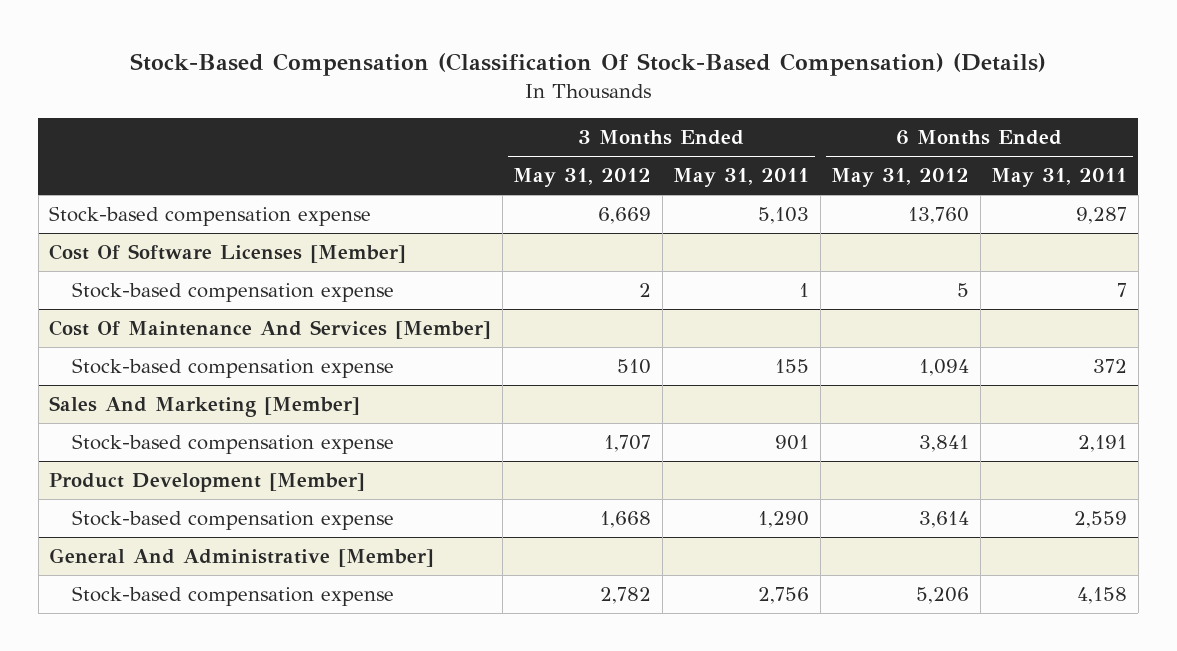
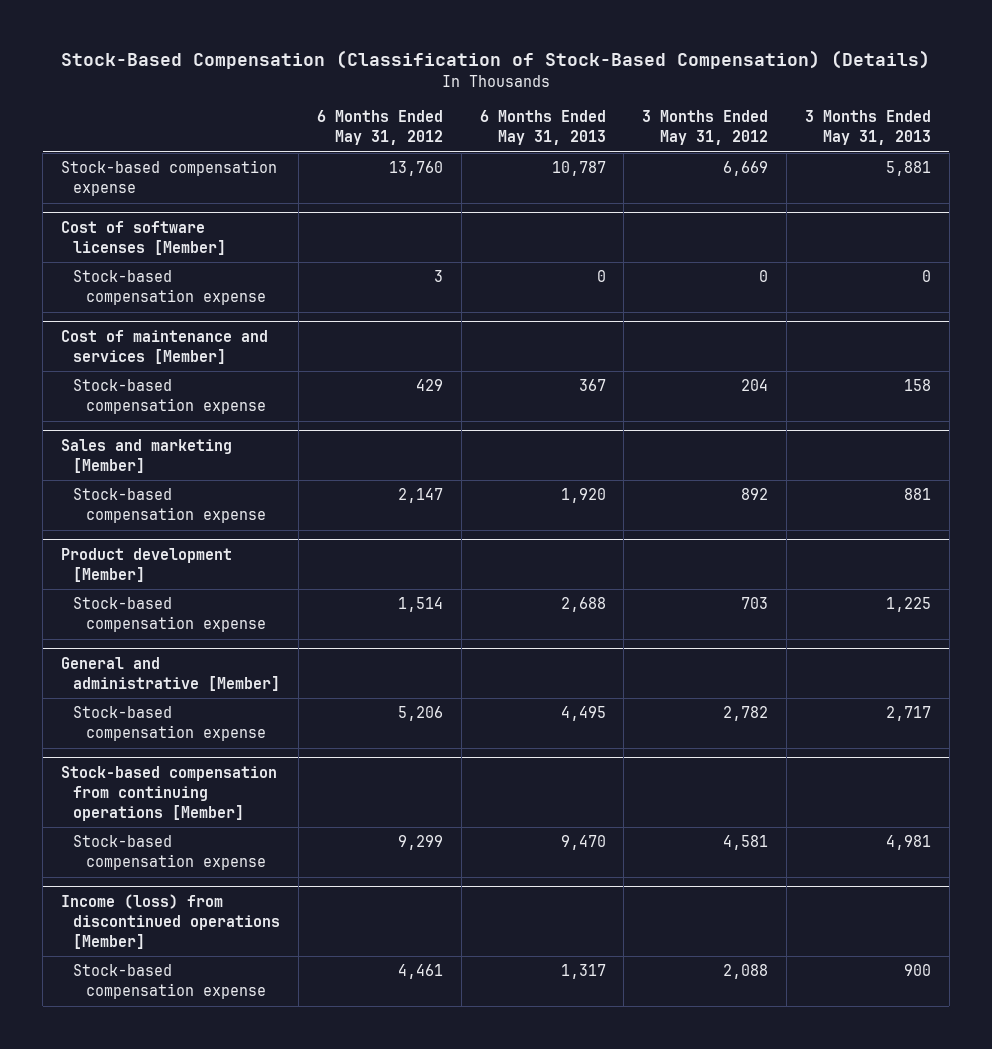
[130,53,1047,77] Stock-Based Compensation (Classification Of Stock-Based Compensation) (Details) -> [60,50,930,70] Stock-Based Compensation (Classification of Stock-Based Compensation) (Details)
[673,168,810,188] May 31, 2011 -> none
[991,168,1128,188] May 31, 2011 -> none
none -> [479,110,606,146] 6 Months Ended May 31, 2013
none -> [804,110,931,146] 3 Months Ended May 31, 2013
[49,244,407,264] Cost Of Software Licenses [Member] -> [60,221,227,256] Cost of software licenses [Member]
[639,283,652,298] 2 -> [759,270,769,283] 0
[957,283,970,298] 5 -> [433,270,443,283] 3
[49,320,492,340] Cost Of Maintenance And Services [Member] -> [60,330,268,365] Cost of maintenance and services [Member]
[617,359,652,375] 510 -> [741,379,769,392] 204
[919,359,970,377] 1,094 -> [415,379,443,392] 429
[49,396,361,418] Sales And Marketing [Member] -> [60,439,232,474] Sales and marketing [Member]
[604,435,652,453] 1,707 -> [741,488,769,501] 892
[919,435,970,453] 3,841 -> [397,488,443,504] 2,147
[49,473,366,493] Product Development [Member] -> [60,548,232,583] Product development [Member]
[600,511,652,529] 1,668 -> [741,597,769,610] 703
[919,511,970,529] 3,614 -> [397,597,443,613] 1,514
[49,548,435,568] General And Administrative [Member] -> [60,657,281,692] General and administrative [Member]
none -> [60,766,277,821] Stock-based compensation from continuing operations [Member]
none -> [73,835,266,871] Stock-based compensation expense
none -> [60,894,281,949] Income (loss) from discontinued operations [Member]
none -> [73,964,266,1000] Stock-based compensation expense

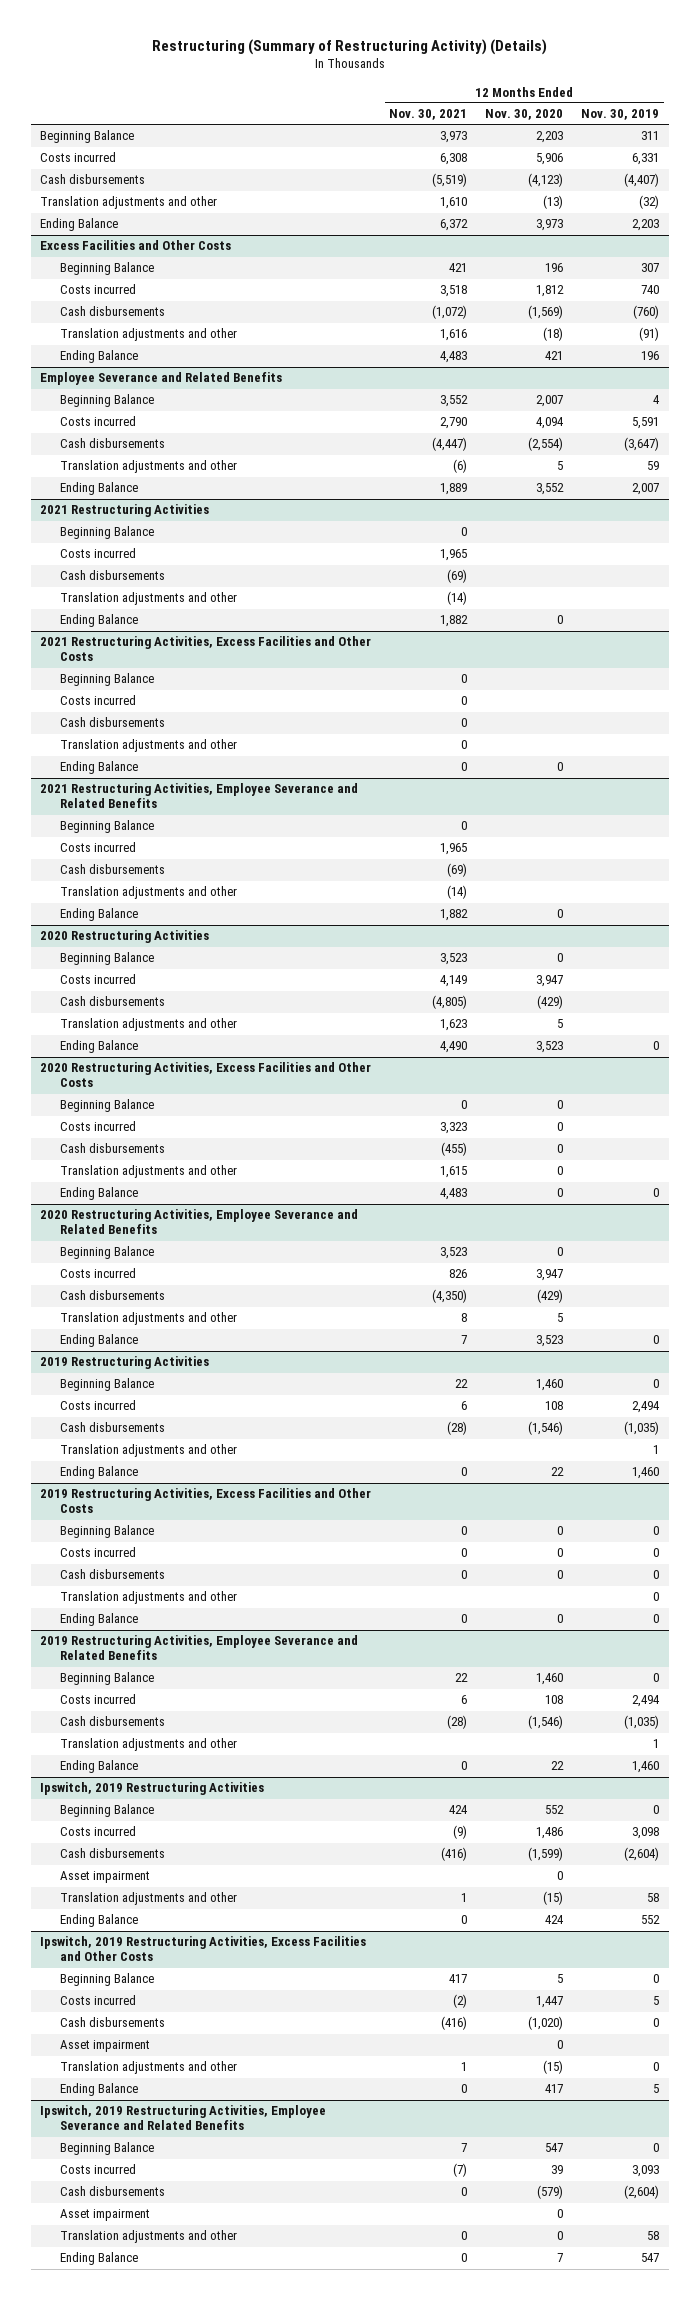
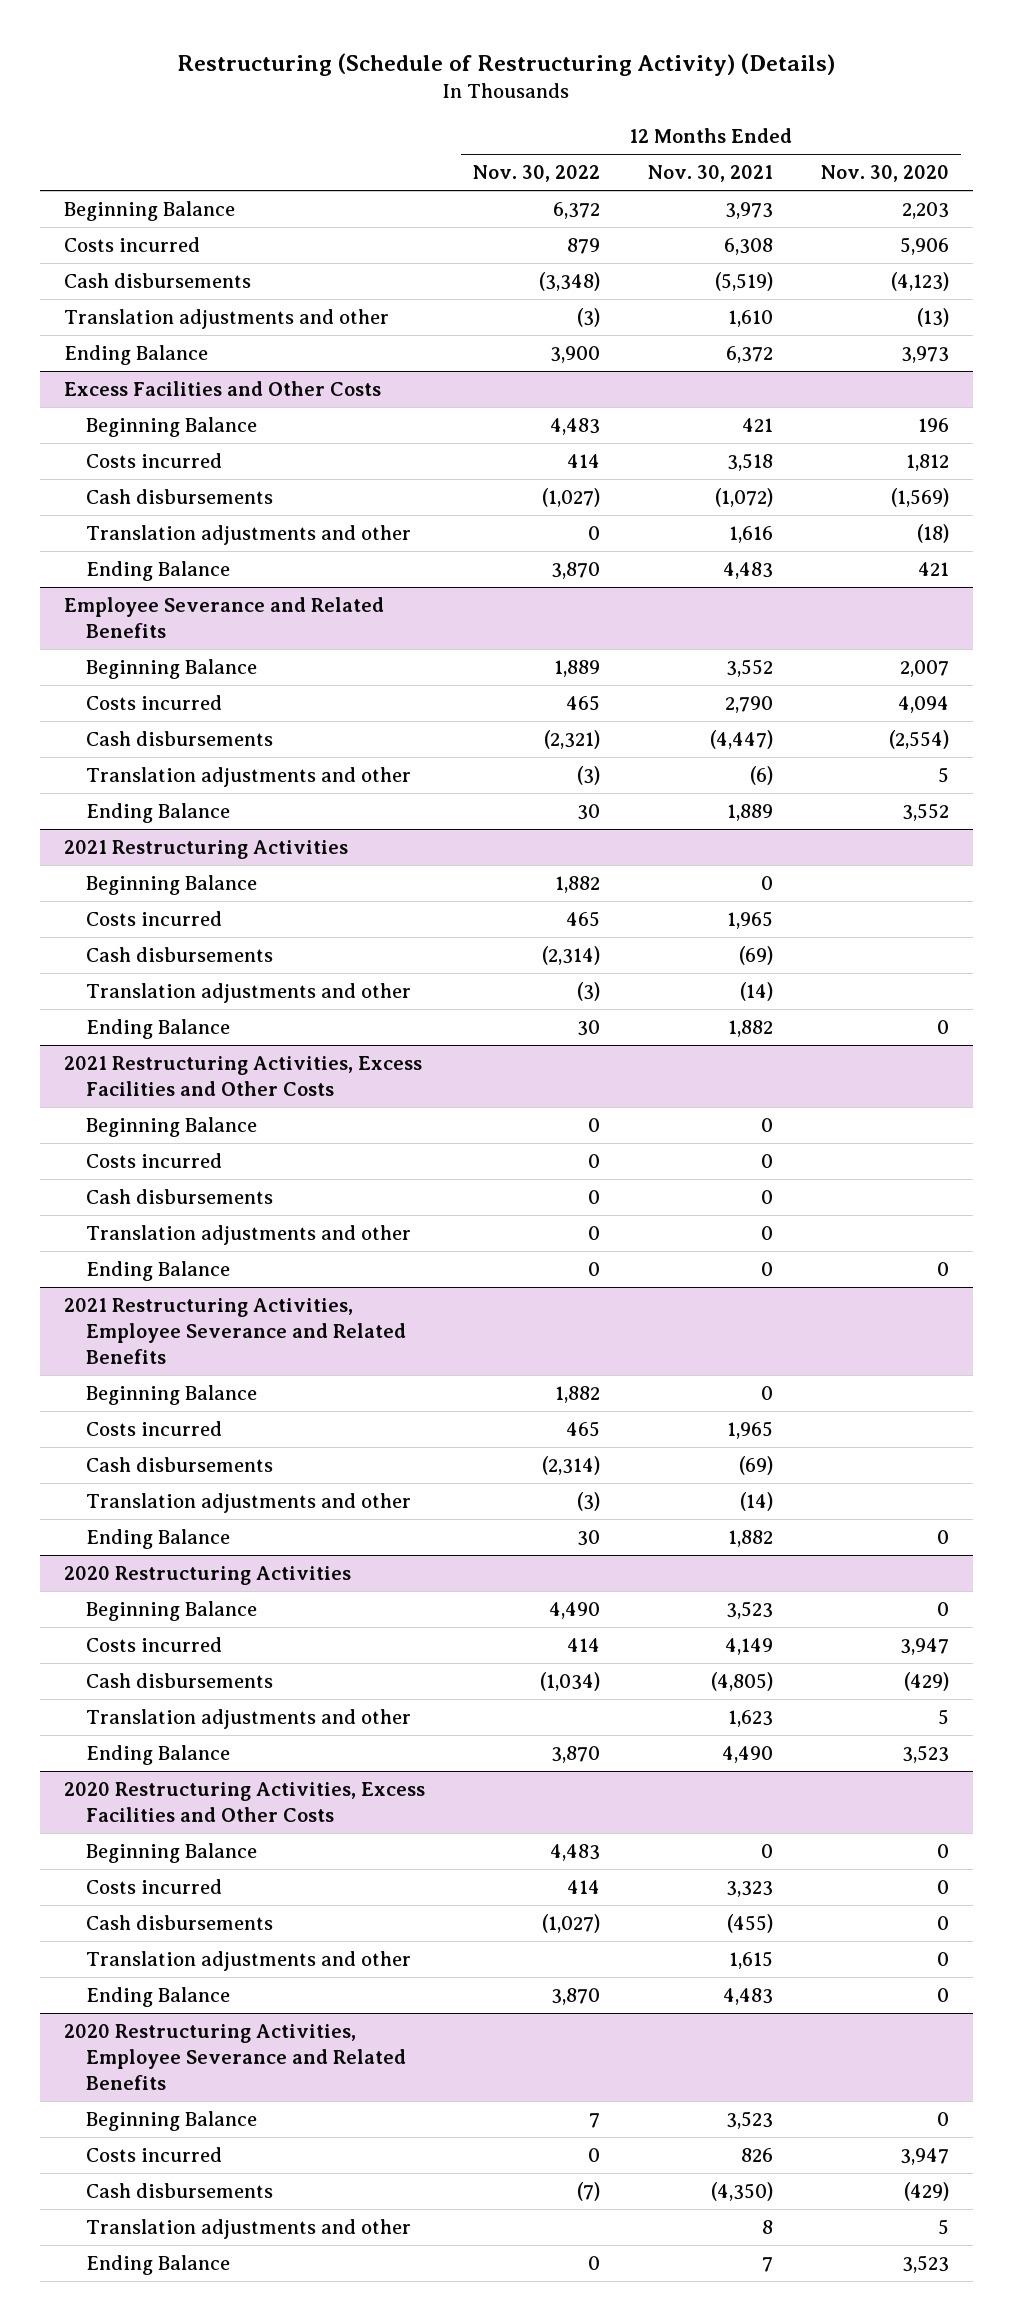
[151,39,547,56] Restructuring (Summary of Restructuring Activity) (Details) -> [177,52,836,76] Restructuring (Schedule of Restructuring Activity) (Details)
[581,109,660,121] Nov. 30, 2019 -> none
none -> [472,165,600,183] Nov. 30, 2022
[40,1356,210,1370] 2019 Restructuring Activities -> none
[60,1378,155,1392] Beginning Balance -> none
[60,1400,137,1411] Costs incurred -> none
[60,1422,166,1433] Cash disbursements -> none
[60,1444,238,1458] Translation adjustments and other -> none
[60,1466,139,1480] Ending Balance -> none
[40,1488,372,1514] 2019 Restructuring Activities, Excess Facilities and Other Costs -> none
[60,1525,155,1539] Beginning Balance -> none
[60,1547,137,1558] Costs incurred -> none
[60,1569,166,1580] Cash disbursements -> none
[60,1591,238,1605] Translation adjustments and other -> none
[60,1613,139,1627] Ending Balance -> none
[40,1635,359,1661] 2019 Restructuring Activities, Employee Severance and Related Benefits -> none
[60,1672,155,1686] Beginning Balance -> none
[60,1694,137,1705] Costs incurred -> none
[60,1716,166,1727] Cash disbursements -> none
[60,1738,238,1752] Translation adjustments and other -> none
[60,1760,139,1774] Ending Balance -> none
[40,1782,265,1796] Ipswitch, 2019 Restructuring Activities -> none
[60,1804,155,1818] Beginning Balance -> none
[60,1826,137,1837] Costs incurred -> none
[60,1848,166,1859] Cash disbursements -> none
[60,1871,151,1884] Asset impairment -> none
[60,1892,238,1906] Translation adjustments and other -> none
[60,1914,139,1928] Ending Balance -> none
[40,1936,367,1962] Ipswitch, 2019 Restructuring Activities, Excess Facilities and Other Costs -> none
[60,1973,155,1987] Beginning Balance -> none
[60,1995,137,2006] Costs incurred -> none
[60,2017,166,2028] Cash disbursements -> none
[60,2040,151,2053] Asset impairment -> none
[60,2061,238,2075] Translation adjustments and other -> none
[60,2083,139,2097] Ending Balance -> none
[40,2105,327,2131] Ipswitch, 2019 Restructuring Activities, Employee Severance and Related Benefits -> none
[60,2142,155,2156] Beginning Balance -> none
[60,2164,137,2175] Costs incurred -> none
[60,2186,166,2197] Cash disbursements -> none
[60,2209,151,2222] Asset impairment -> none
[60,2230,238,2244] Translation adjustments and other -> none
[60,2252,139,2266] Ending Balance -> none

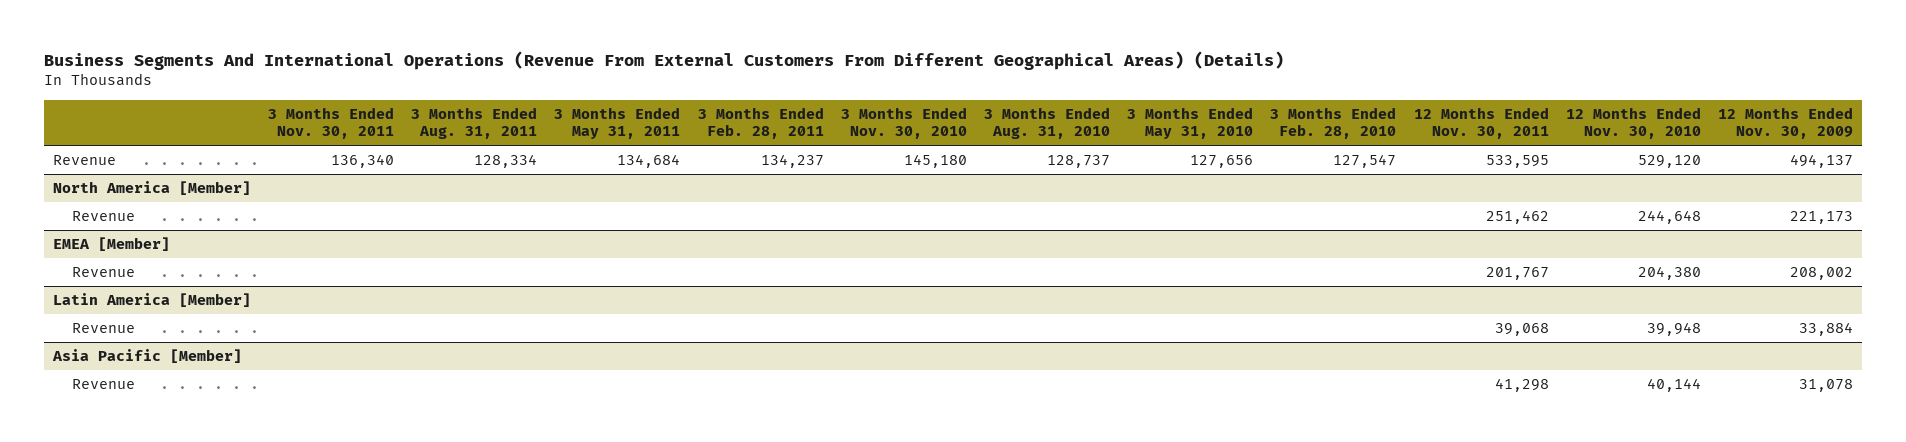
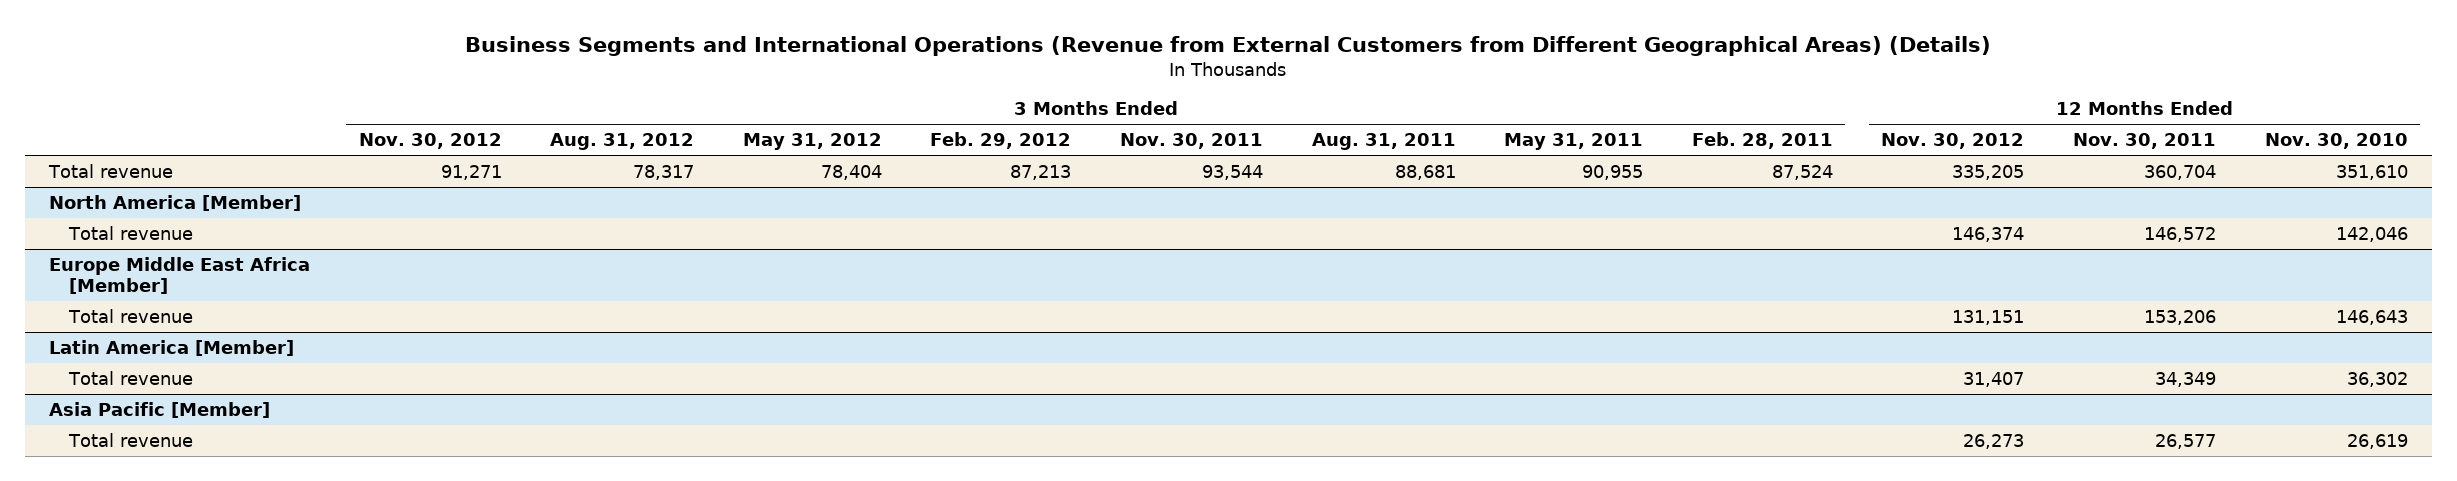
[43,51,1284,71] Business Segments And International Operations (Revenue From External Customers From Different Geographical Areas) (Details) -> [465,36,1992,57] Business Segments and International Operations (Revenue from External Customers from Different Geographical Areas) (Details)
[840,106,967,140] 3 Months Ended Nov. 30, 2010 -> none
[983,106,1110,140] 3 Months Ended Aug. 31, 2010 -> none
[1127,106,1254,140] 3 Months Ended May 31, 2010 -> none
[1270,106,1397,140] 3 Months Ended Feb. 28, 2010 -> none
[1718,106,1854,140] 12 Months Ended Nov. 30, 2009 -> none
none -> [358,133,502,150] Nov. 30, 2012
none -> [550,133,695,151] Aug. 31, 2012
none -> [742,133,882,151] May 31, 2012
none -> [930,132,1072,150] Feb. 29, 2012
none -> [1881,133,2025,150] Nov. 30, 2012
[52,155,116,166] Revenue -> [47,163,173,178] Total revenue
[330,154,394,169] 136,340 -> [1202,164,1264,180] 93,544
[474,154,538,169] 128,334 -> [1394,164,1456,180] 88,681
[617,154,681,169] 134,684 -> [1582,164,1644,180] 90,955
[760,154,824,169] 134,237 -> [1771,164,1833,180] 87,524
[1485,155,1549,169] 533,595 -> [2144,164,2217,180] 360,704
[1637,155,1701,169] 529,120 -> [2335,164,2408,180] 351,610
[52,237,170,252] EMEA [Member] -> none
[72,211,136,222] Revenue -> [67,225,193,240] Total revenue
[1485,210,1549,225] 251,462 -> [2144,226,2217,242] 146,572
[1637,210,1701,225] 244,648 -> [2335,226,2408,242] 142,046
none -> [48,256,310,295] Europe Middle East Africa [Member]
[72,267,136,278] Revenue -> [67,308,193,323] Total revenue
[1485,267,1549,281] 201,767 -> [2144,309,2217,325] 153,206
[1637,266,1701,281] 204,380 -> [2335,309,2408,325] 146,643
[72,323,136,334] Revenue -> [67,370,193,385] Total revenue
[1494,323,1549,337] 39,068 -> [2155,371,2217,387] 34,349
[1646,322,1701,337] 39,948 -> [2346,371,2408,387] 36,302
[72,379,136,390] Revenue -> [67,432,193,447] Total revenue
[1494,378,1549,393] 41,298 -> [2155,433,2217,449] 26,577
[1646,378,1701,393] 40,144 -> [2346,433,2408,449] 26,619

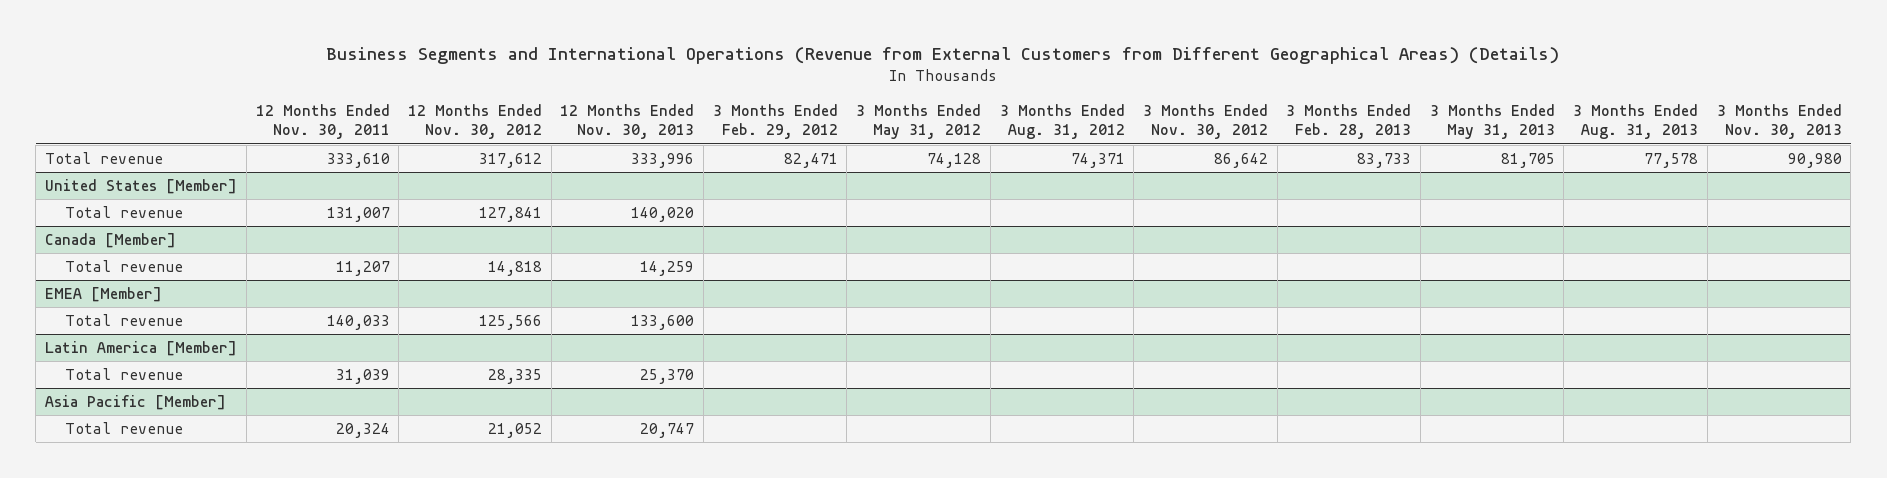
[1120,133,1264,150] Nov. 30, 2011 -> none
[1311,133,1456,151] Aug. 31, 2011 -> none
[1504,133,1644,151] May 31, 2011 -> none
[1691,132,1833,150] Feb. 28, 2011 -> none
[2264,133,2408,150] Nov. 30, 2010 -> none
none -> [560,104,695,140] 12 Months Ended Nov. 30, 2013
none -> [1286,104,1412,140] 3 Months Ended Feb. 28, 2013
none -> [1429,104,1555,140] 3 Months Ended May 31, 2013
none -> [1573,104,1699,140] 3 Months Ended Aug. 31, 2013
none -> [1716,104,1842,140] 3 Months Ended Nov. 30, 2013
[48,194,301,211] North America [Member] -> none
[48,256,310,295] Europe Middle East Africa [Member] -> none
[440,164,502,180] 91,271 -> [1213,153,1268,169] 86,642
[633,164,695,180] 78,317 -> [1070,153,1125,169] 74,371
[820,164,882,180] 78,404 -> [927,153,982,169] 74,128
[1010,164,1072,180] 87,213 -> [783,153,838,169] 82,471
[1952,164,2025,180] 335,205 -> [478,153,542,169] 317,612
[2144,164,2217,180] 360,704 -> [326,153,390,169] 333,610
none -> [45,179,238,195] United States [Member]
[1952,226,2025,242] 146,374 -> [478,207,542,223] 127,841
[2144,226,2217,242] 146,572 -> [326,207,390,223] 131,007
none -> [45,233,177,249] Canada [Member]
[1952,309,2025,325] 131,151 -> [487,261,542,277] 14,818
[2144,309,2217,325] 153,206 -> [335,261,390,277] 11,207
none -> [45,287,163,303] EMEA [Member]
none -> [64,314,183,327] Total revenue
[1963,371,2025,387] 31,407 -> [487,369,542,385] 28,335
[2155,371,2217,387] 34,349 -> [335,369,390,385] 31,039
[1963,433,2025,449] 26,273 -> [487,423,542,439] 21,052
[2155,433,2217,449] 26,577 -> [335,423,390,439] 20,324

